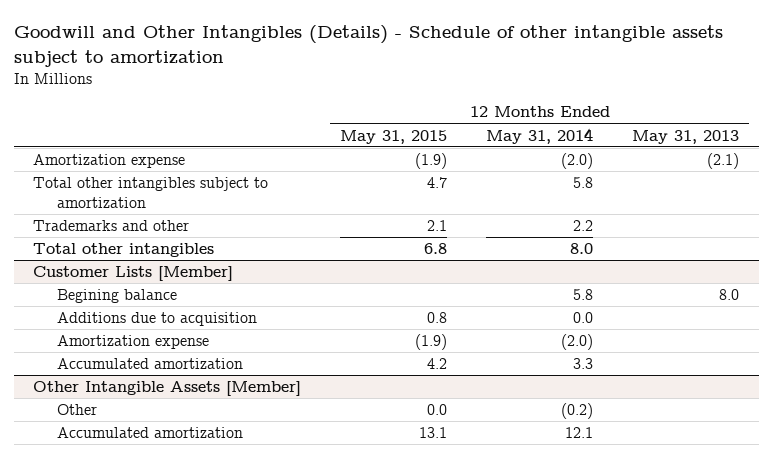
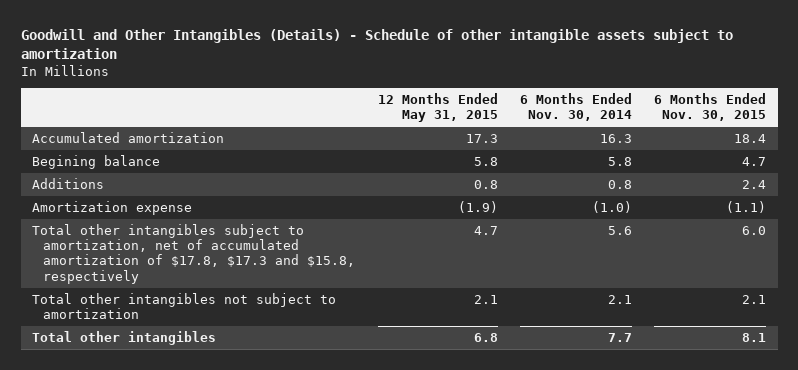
[486,127,594,144] May 31, 2014 -> none
[632,129,740,144] May 31, 2013 -> none
none -> [520,92,633,122] 6 Months Ended Nov. 30, 2014
none -> [654,92,767,122] 6 Months Ended Nov. 30, 2015
none -> [31,132,224,144] Accumulated amortization
none -> [31,155,160,170] Begining balance
none -> [31,178,104,190] Additions
[33,220,190,232] Trademarks and other -> none
[33,177,269,208] Total other intangibles subject to amortization -> [31,224,356,284] Total other intangibles subject to amortization, net of accumulated amortization of $17.8, $17.3 and $15.8, respectively
none -> [31,293,336,320] Total other intangibles not subject to amortization
[33,266,234,282] Customer Lists [Member] -> none
[57,289,178,304] Begining balance -> none
[57,312,258,327] Additions due to acquisition -> none
[57,335,210,350] Amortization expense -> none
[57,358,244,370] Accumulated amortization -> none
[33,381,302,397] Other Intangible Assets [Member] -> none
[57,404,98,416] Other -> none
[57,427,244,439] Accumulated amortization -> none

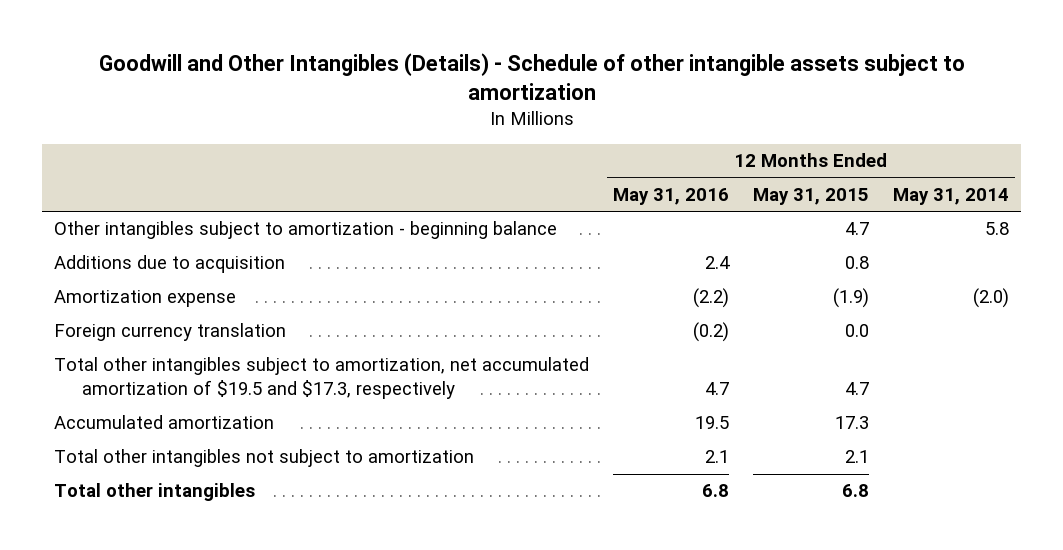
[520,92,633,122] 6 Months Ended Nov. 30, 2014 -> none
[654,92,767,122] 6 Months Ended Nov. 30, 2015 -> none
none -> [613,187,730,205] May 31, 2016
none -> [892,187,1009,205] May 31, 2014
[31,155,160,170] Begining balance -> none
none -> [54,221,558,240] Other intangibles subject to amortization - beginning balance
[31,178,104,190] Additions -> [54,255,286,274] Additions due to acquisition
none -> [54,323,287,342] Foreign currency translation
[31,224,356,284] Total other intangibles subject to amortization, net of accumulated amortization of $17.8, $17.3 and $15.8, respectively -> [54,357,590,400] Total other intangibles subject to amortization, net accumulated amortization of $19.5 and $17.3, respectively
[31,132,224,144] Accumulated amortization -> [54,415,275,430] Accumulated amortization

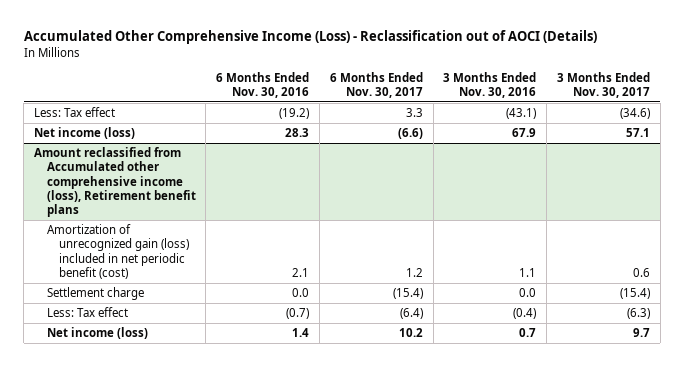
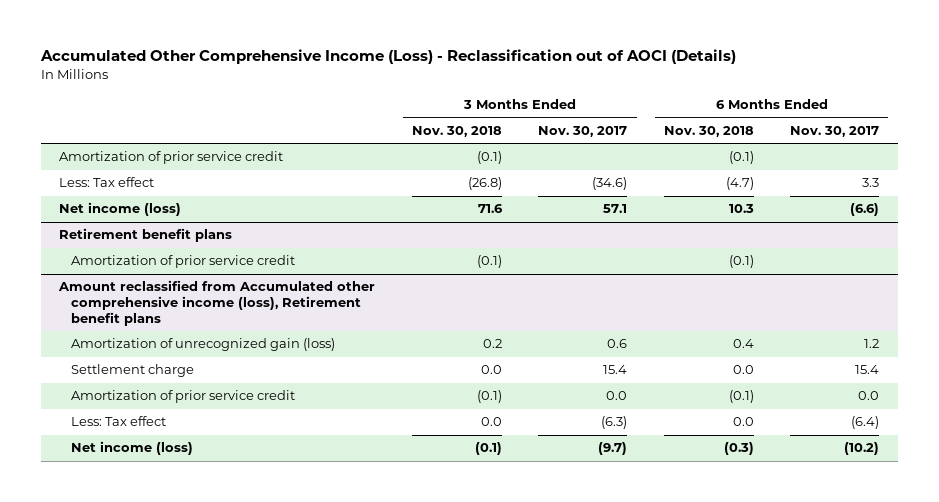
[216,71,310,99] 6 Months Ended Nov. 30, 2016 -> none
[443,71,537,99] 3 Months Ended Nov. 30, 2016 -> none
none -> [411,125,502,137] Nov. 30, 2018
none -> [663,125,754,137] Nov. 30, 2018
none -> [59,151,284,165] Amortization of prior service credit
none -> [59,228,233,243] Retirement benefit plans
none -> [70,255,295,269] Amortization of prior service credit
[46,223,190,280] Amortization of unrecognized gain (loss) included in net periodic benefit (cost) -> [70,338,335,352] Amortization of unrecognized gain (loss)
[392,287,423,299] (15.4) -> [855,365,880,375] 15.4
[620,287,651,299] (15.4) -> [603,365,628,375] 15.4
none -> [70,390,295,404] Amortization of prior service credit
[398,327,423,337] 10.2 -> [844,442,880,456] (10.2)
[633,327,651,337] 9.7 -> [598,442,628,456] (9.7)

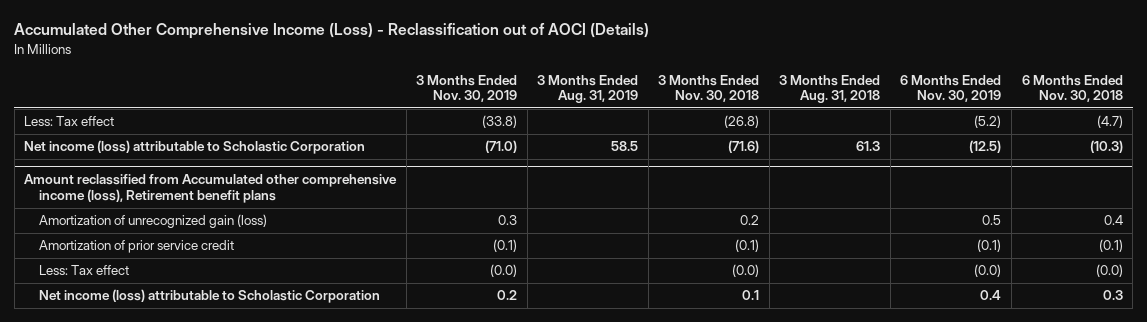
[538,125,628,137] Nov. 30, 2017 -> none
[790,125,880,137] Nov. 30, 2017 -> none
none -> [416,74,518,103] 3 Months Ended Nov. 30, 2019
none -> [537,74,639,104] 3 Months Ended Aug. 31, 2019
none -> [779,74,881,104] 3 Months Ended Aug. 31, 2018
none -> [900,74,1002,103] 6 Months Ended Nov. 30, 2019
[59,151,284,165] Amortization of prior service credit -> none
[59,228,233,243] Retirement benefit plans -> none
[70,255,295,269] Amortization of prior service credit -> none
[59,202,182,217] Net income (loss) -> [24,140,366,155] Net income (loss) attributable to Scholastic Corporation
[477,204,503,214] 71.6 -> [728,140,760,154] (71.6)
[728,204,754,214] 10.3 -> [1089,140,1123,154] (10.3)
[70,364,194,378] Settlement charge -> none
[480,417,502,427] 0.0 -> [732,264,760,278] (0.0)
[732,417,754,427] 0.0 -> [1095,264,1123,278] (0.0)
[70,441,193,456] Net income (loss) -> [39,289,381,304] Net income (loss) attributable to Scholastic Corporation
[474,442,502,456] (0.1) -> [742,290,760,301] 0.1
[723,442,754,456] (0.3) -> [1102,290,1123,301] 0.3

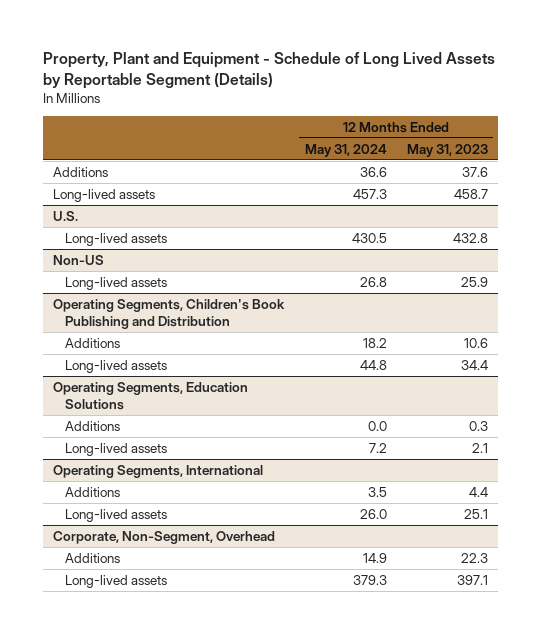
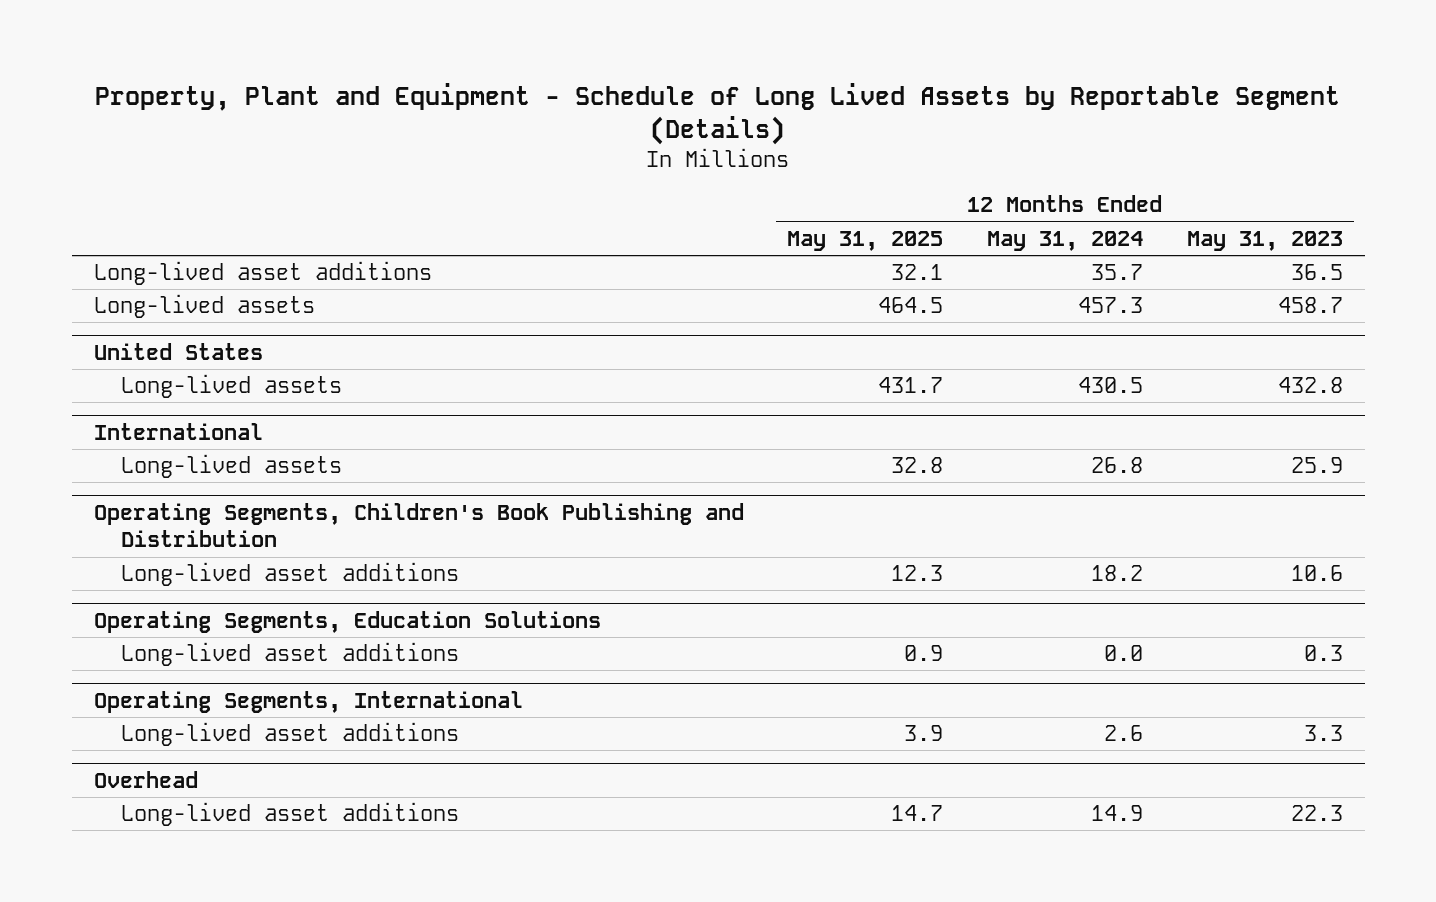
none -> [787,230,944,251] May 31, 2025
[53,166,109,177] Additions -> [93,261,432,286] Long-lived asset additions
[359,166,387,177] 36.6 -> [1090,264,1143,281] 35.7
[461,166,488,177] 37.6 -> [1290,264,1343,281] 36.5
[53,210,79,221] U.S. -> [93,342,263,360] United States
[53,254,105,265] Non-US -> [93,422,263,440] International
[65,359,168,373] Long-lived assets -> none
[65,337,121,348] Additions -> [120,562,459,587] Long-lived asset additions
[65,442,168,456] Long-lived assets -> none
[65,420,121,431] Additions -> [120,642,459,667] Long-lived asset additions
[65,508,168,522] Long-lived assets -> none
[53,530,276,544] Corporate, Non-Segment, Overhead -> none
[65,574,168,588] Long-lived assets -> none
[65,486,121,497] Additions -> [120,722,459,747] Long-lived asset additions
[367,486,387,497] 3.5 -> [1103,725,1143,742] 2.6
[468,486,488,497] 4.4 -> [1303,725,1343,742] 3.3
none -> [93,770,198,788] Overhead
[65,552,121,563] Additions -> [120,802,459,827] Long-lived asset additions

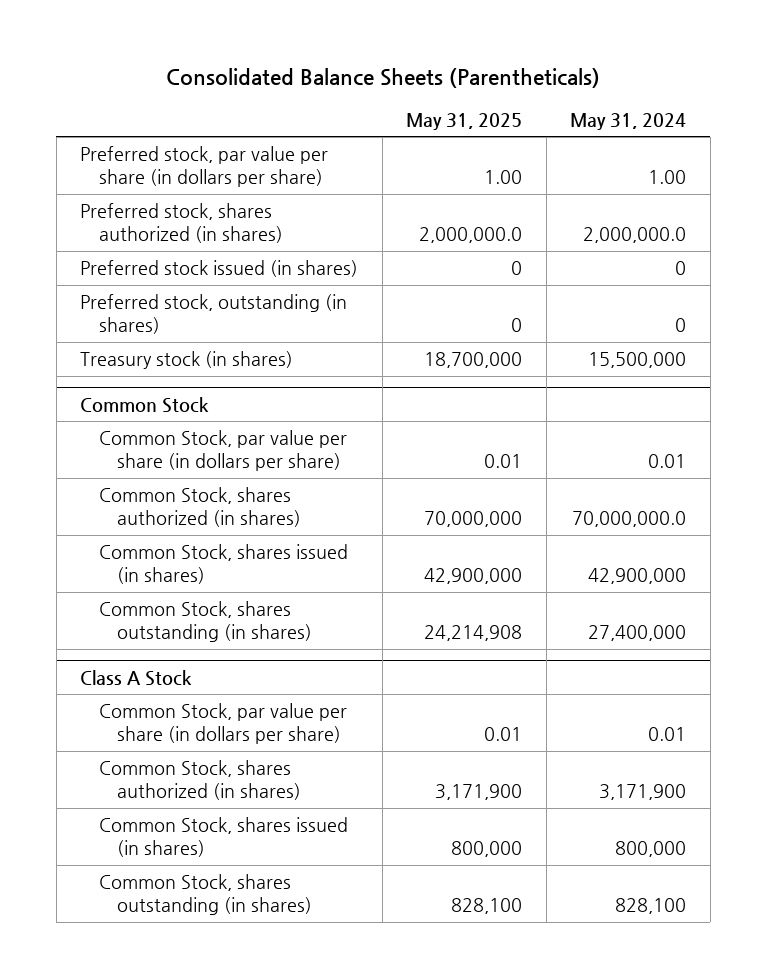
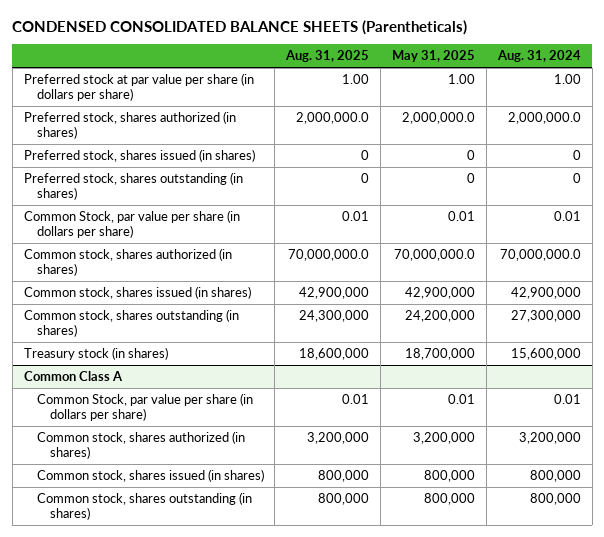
[166,68,601,89] Consolidated Balance Sheets (Parentheticals) -> [12,19,468,35] CONDENSED CONSOLIDATED BALANCE SHEETS (Parentheticals)
[570,112,687,130] May 31, 2024 -> none
none -> [285,50,370,63] Aug. 31, 2025
none -> [496,50,581,63] Aug. 31, 2024
[80,146,329,188] Preferred stock, par value per share (in dollars per share) -> [23,73,254,101] Preferred stock at par value per share (in dollars per share)
[80,396,210,413] Common Stock -> none
[80,260,359,278] Preferred stock issued (in shares) -> [23,149,255,163] Preferred stock, shares issued (in shares)
[80,294,348,335] Preferred stock, outstanding (in shares) -> [23,172,243,200] Preferred stock, shares outstanding (in shares)
[98,487,302,528] Common Stock, shares authorized (in shares) -> [23,248,232,276] Common stock, shares authorized (in shares)
[424,511,523,528] 70,000,000 -> [394,249,476,262] 70,000,000.0
[98,544,348,585] Common Stock, shares issued (in shares) -> [23,286,251,300] Common stock, shares issued (in shares)
[98,601,313,643] Common Stock, shares outstanding (in shares) -> [23,309,239,337] Common stock, shares outstanding (in shares)
[424,625,523,642] 24,214,908 -> [405,310,476,323] 24,200,000
[80,351,294,370] Treasury stock (in shares) -> [23,347,168,361] Treasury stock (in shares)
[80,669,193,686] Class A Stock -> [23,371,123,382] Common Class A
[98,760,302,801] Common Stock, shares authorized (in shares) -> [36,431,245,459] Common stock, shares authorized (in shares)
[435,784,523,801] 3,171,900 -> [413,432,476,445] 3,200,000
[98,817,348,858] Common Stock, shares issued (in shares) -> [36,469,264,483] Common stock, shares issued (in shares)
[98,874,313,916] Common Stock, shares outstanding (in shares) -> [36,492,252,520] Common stock, shares outstanding (in shares)
[451,898,523,915] 828,100 -> [424,493,476,506] 800,000

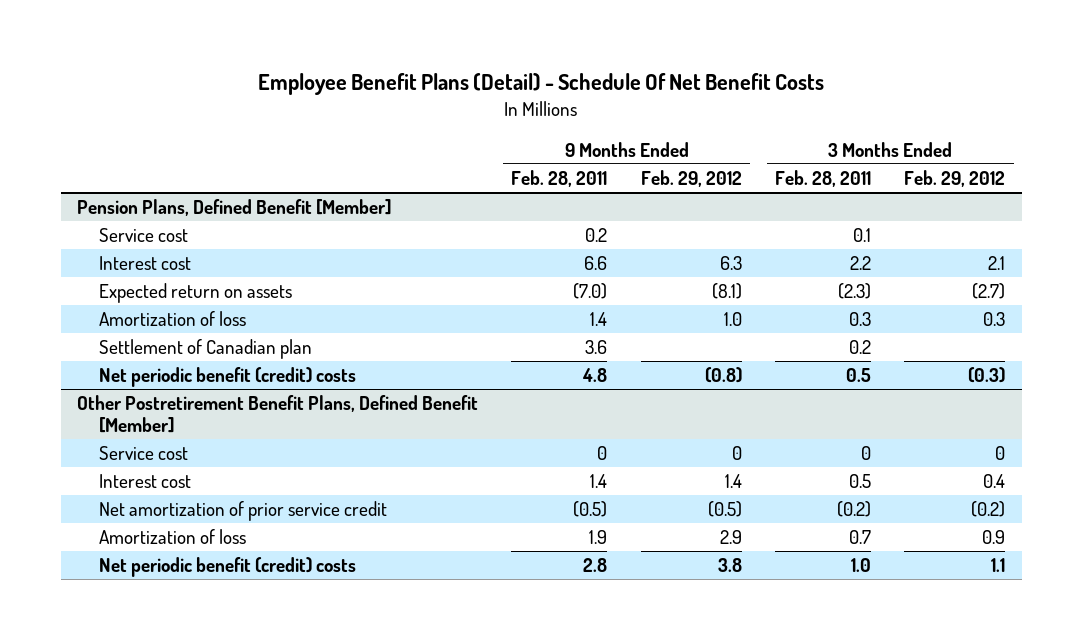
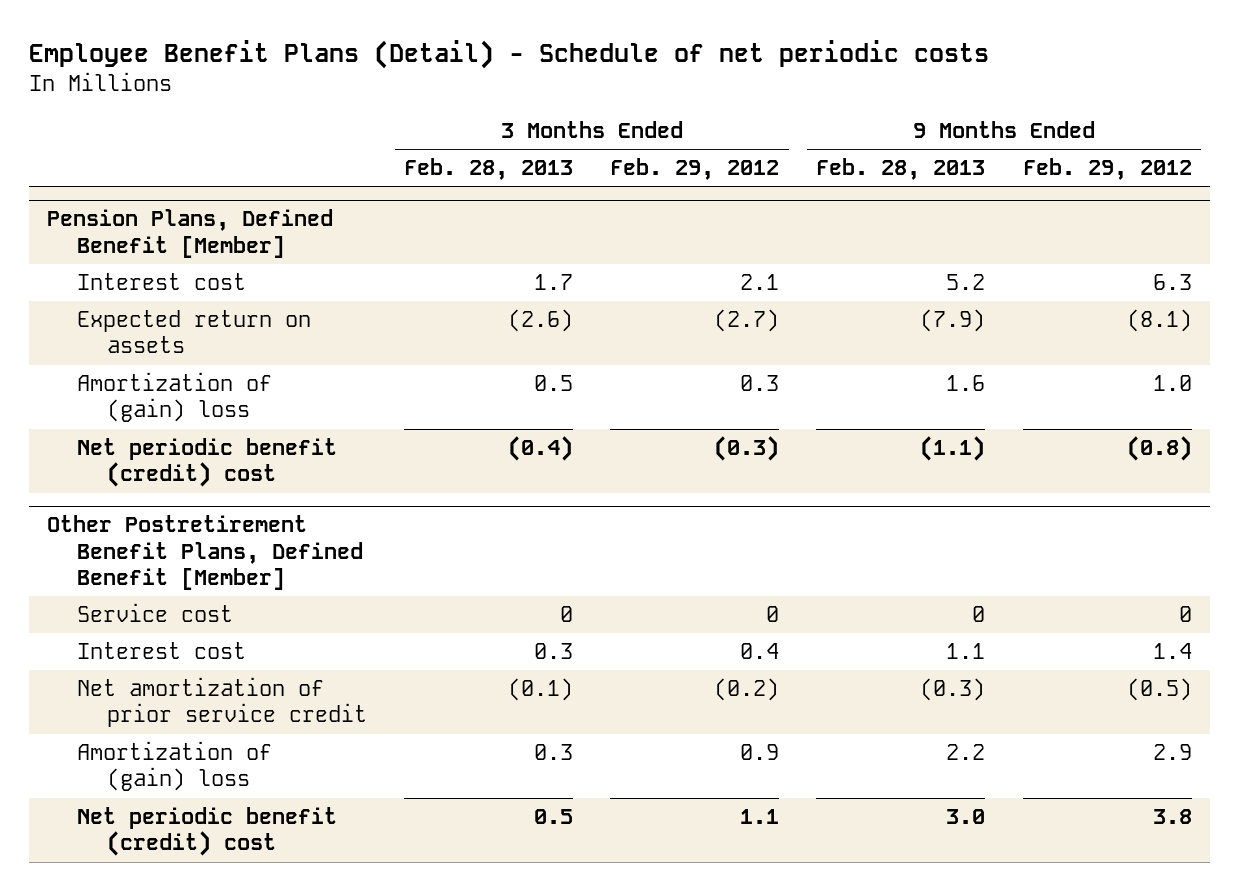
[258,73,825,96] Employee Benefit Plans (Detail) - Schedule Of Net Benefit Costs -> [28,39,989,69] Employee Benefit Plans (Detail) - Schedule of net periodic costs
[511,169,608,187] Feb. 28, 2011 -> none
[775,169,872,187] Feb. 28, 2011 -> none
none -> [404,158,574,181] Feb. 28, 2013
none -> [816,158,986,181] Feb. 28, 2013
[99,228,189,243] Service cost -> none
[99,339,313,360] Settlement of Canadian plan -> none
[99,311,247,327] Amortization of loss -> [77,372,273,423] Amortization of (gain) loss
[99,367,357,388] Net periodic benefit (credit) costs -> [77,438,338,488] Net periodic benefit (credit) cost
[99,529,247,545] Amortization of loss -> [77,741,273,792] Amortization of (gain) loss
[99,557,357,578] Net periodic benefit (credit) costs -> [77,807,338,857] Net periodic benefit (credit) cost

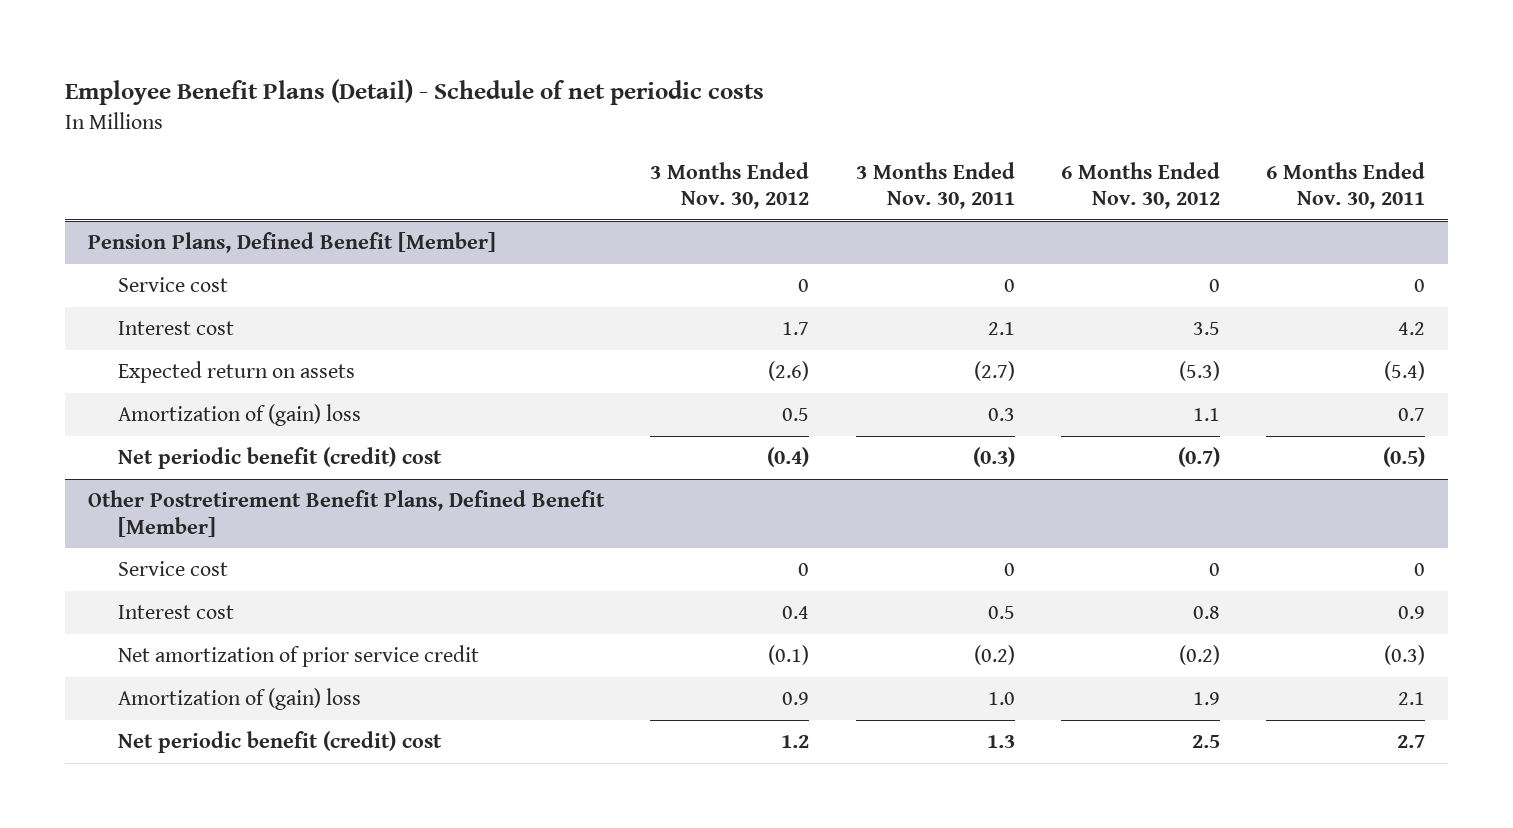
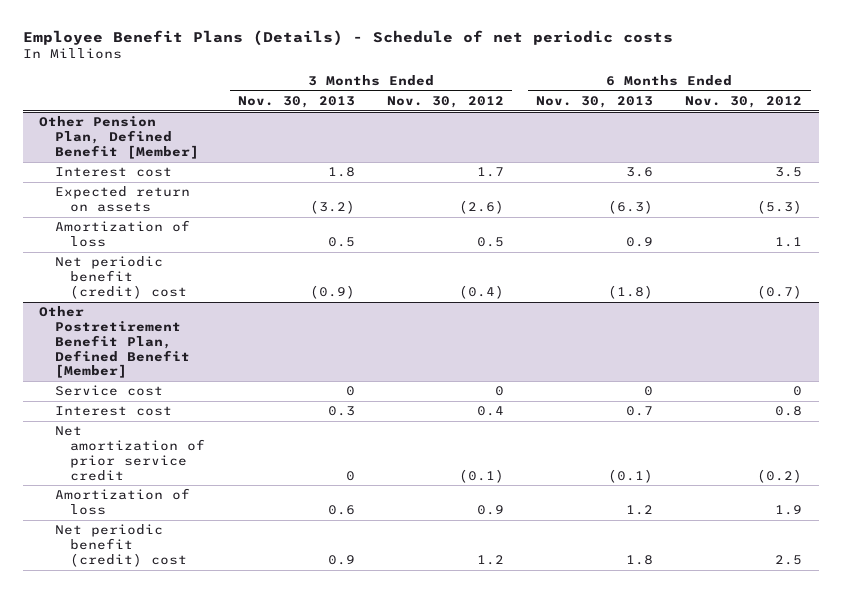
[65,78,765,105] Employee Benefit Plans (Detail) - Schedule of net periodic costs -> [22,29,673,46] Employee Benefit Plans (Details) - Schedule of net periodic costs
[855,161,1015,210] 3 Months Ended Nov. 30, 2011 -> none
[1265,161,1425,210] 6 Months Ended Nov. 30, 2011 -> none
none -> [237,95,355,108] Nov. 30, 2013
none -> [536,95,654,108] Nov. 30, 2013
[118,277,229,293] Service cost -> none
[88,232,497,254] Pension Plans, Defined Benefit [Member] -> [38,116,199,159] Other Pension Plan, Defined Benefit [Member]
[118,404,362,427] Amortization of (gain) loss -> [54,220,190,248] Amortization of loss
[88,490,606,537] Other Postretirement Benefit Plans, Defined Benefit [Member] -> [38,306,190,379] Other Postretirement Benefit Plan, Defined Benefit [Member]
[118,688,362,711] Amortization of (gain) loss -> [54,488,190,516] Amortization of loss

